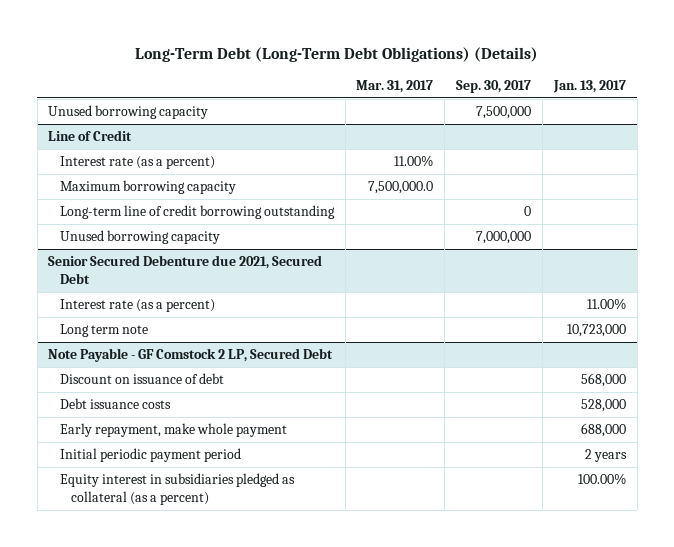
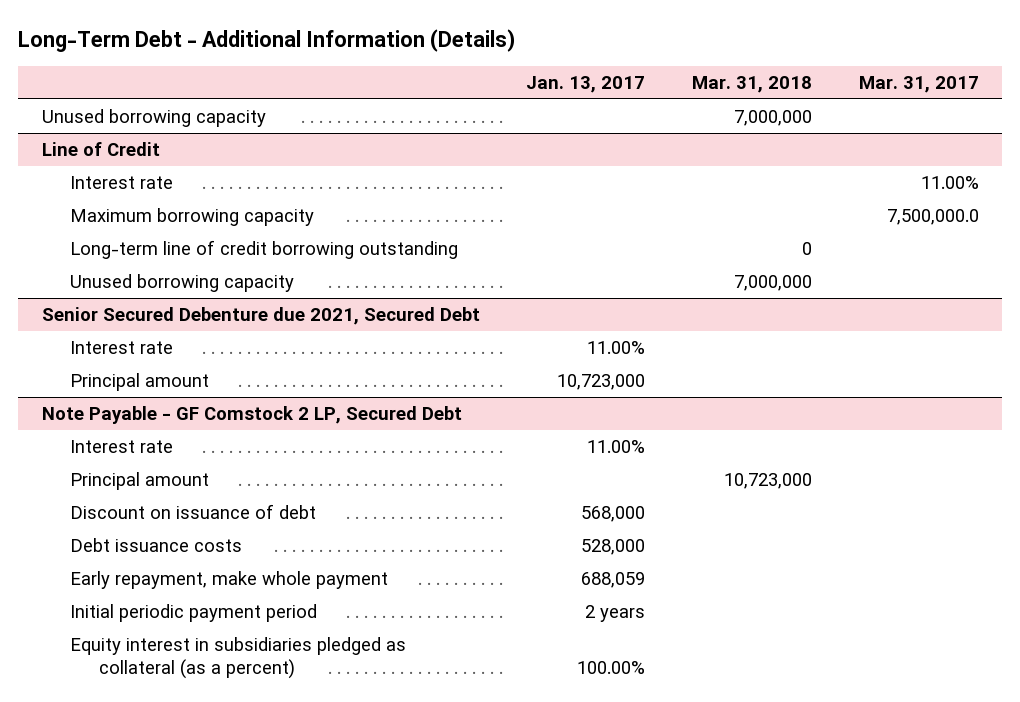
[135,46,539,62] Long-Term Debt (Long-Term Debt Obligations) (Details) -> [18,29,516,53] Long-Term Debt - Additional Information (Details)
[456,79,532,93] Sep. 30, 2017 -> none
none -> [691,75,812,93] Mar. 31, 2018
[59,156,215,170] Interest rate (as a percent) -> [70,176,174,190] Interest rate
[59,299,215,313] Interest rate (as a percent) -> [70,341,174,355] Interest rate
[59,324,148,338] Long term note -> [70,373,210,392] Principal amount
none -> [70,440,174,454] Interest rate
none -> [70,472,210,491] Principal amount
[580,423,626,438] 688,000 -> [581,572,646,589] 688,059

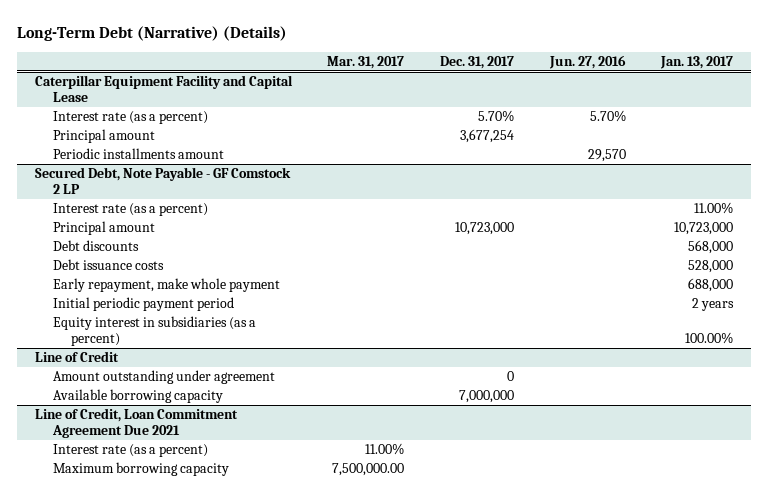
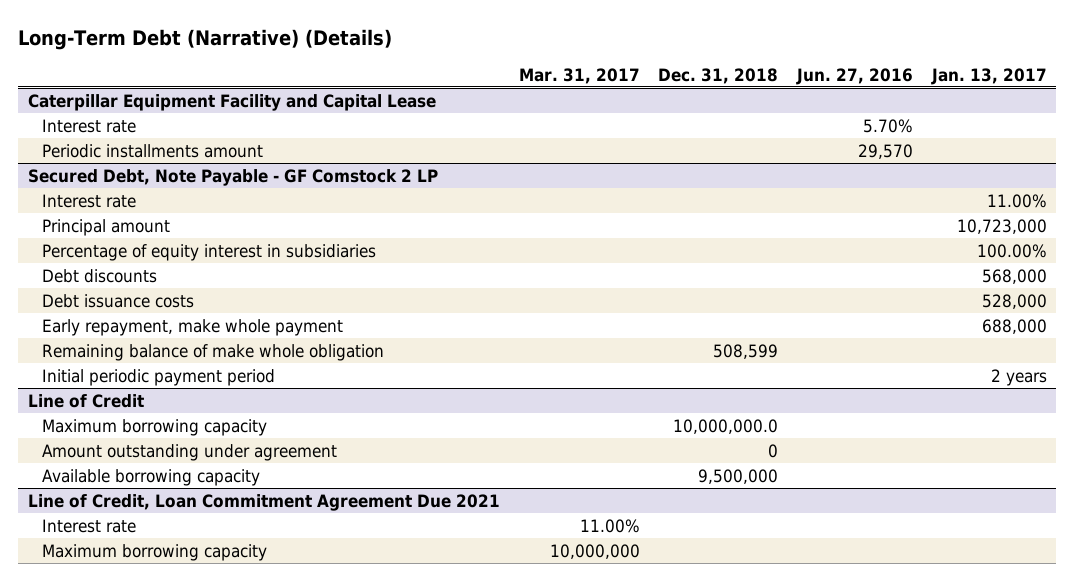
[439,55,514,69] Dec. 31, 2017 -> none
none -> [658,67,779,84] Dec. 31, 2018
[52,129,155,144] Principal amount -> none
[52,111,208,125] Interest rate (as a percent) -> [42,118,137,133] Interest rate
[52,203,208,217] Interest rate (as a percent) -> [42,193,137,208] Interest rate
none -> [42,243,377,261] Percentage of equity interest in subsidiaries
none -> [42,343,385,361] Remaining balance of make whole obligation
[52,316,256,347] Equity interest in subsidiaries (as a percent) -> none
none -> [42,418,268,436] Maximum borrowing capacity
[52,444,208,458] Interest rate (as a percent) -> [42,518,137,533] Interest rate
[332,463,405,477] 7,500,000.00 -> [549,543,640,559] 10,000,000

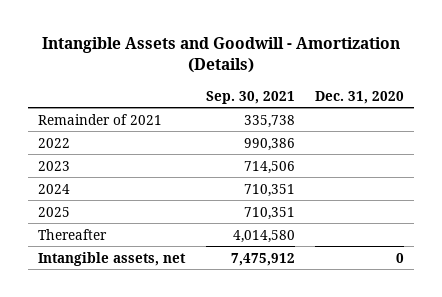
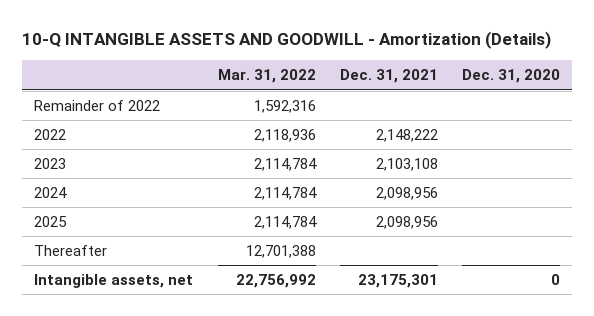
[42,37,401,74] Intangible Assets and Goodwill - Amortization (Details) -> [22,31,552,50] 10-Q INTANGIBLE ASSETS AND GOODWILL - Amortization (Details)
[205,90,295,104] Sep. 30, 2021 -> none
none -> [217,69,316,84] Mar. 31, 2022
none -> [339,69,438,84] Dec. 31, 2021
[38,113,163,125] Remainder of 2021 -> [34,99,161,111] Remainder of 2022

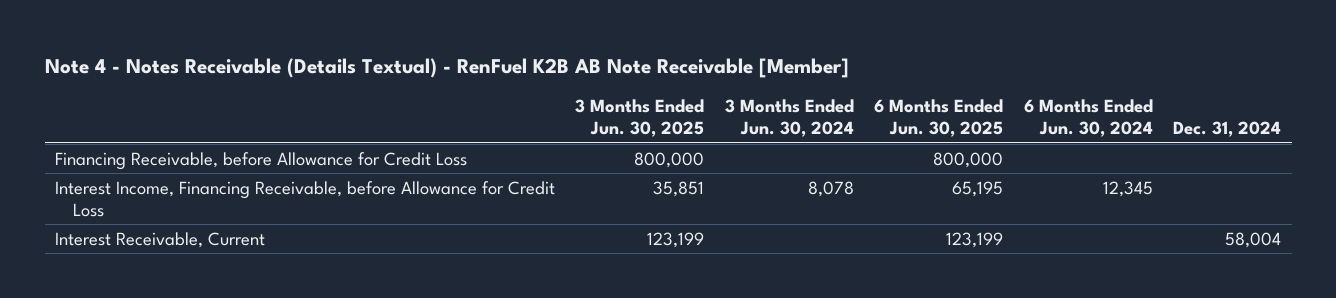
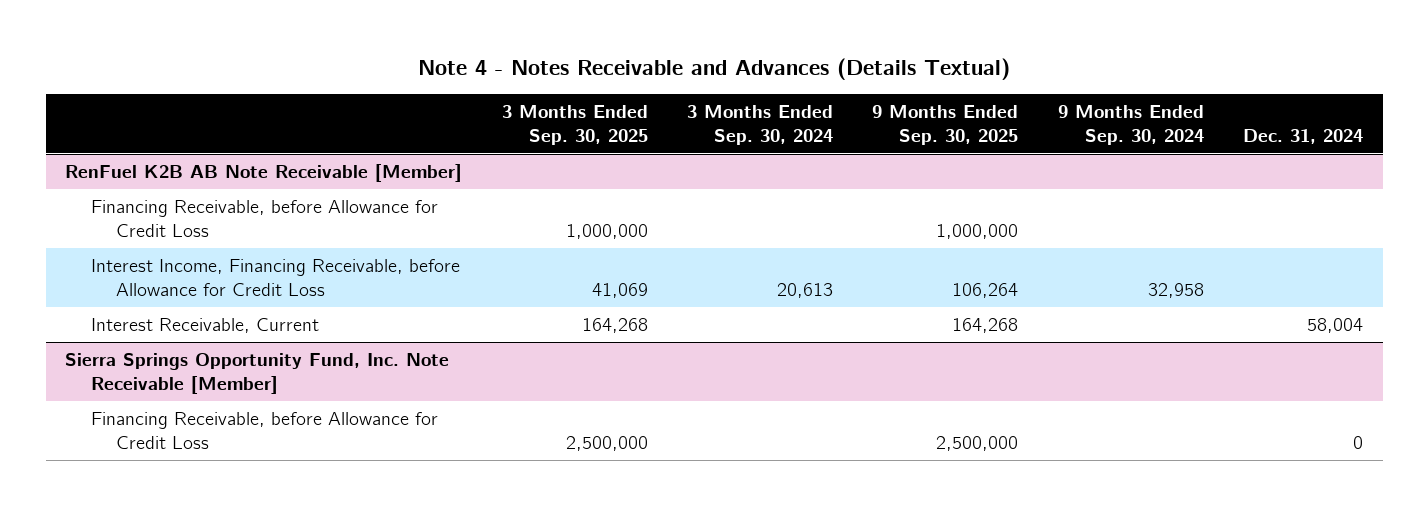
[44,58,849,79] Note 4 - Notes Receivable (Details Textual) - RenFuel K2B AB Note Receivable [Member] -> [418,58,1011,81] Note 4 - Notes Receivable and Advances (Details Textual)
[575,98,705,137] 3 Months Ended Jun. 30, 2025 -> none
[724,98,854,137] 3 Months Ended Jun. 30, 2024 -> none
[874,98,1004,137] 6 Months Ended Jun. 30, 2025 -> none
[1023,98,1153,137] 6 Months Ended Jun. 30, 2024 -> none
none -> [501,104,648,145] 3 Months Ended Sep. 30, 2025
none -> [687,104,834,145] 3 Months Ended Sep. 30, 2024
none -> [872,104,1019,145] 9 Months Ended Sep. 30, 2025
none -> [1057,104,1204,145] 9 Months Ended Sep. 30, 2024
none -> [65,164,463,183] RenFuel K2B AB Note Receivable [Member]
none -> [65,353,450,394] Sierra Springs Opportunity Fund, Inc. Note Receivable [Member]
none -> [90,412,438,449] Financing Receivable, before Allowance for Credit Loss

